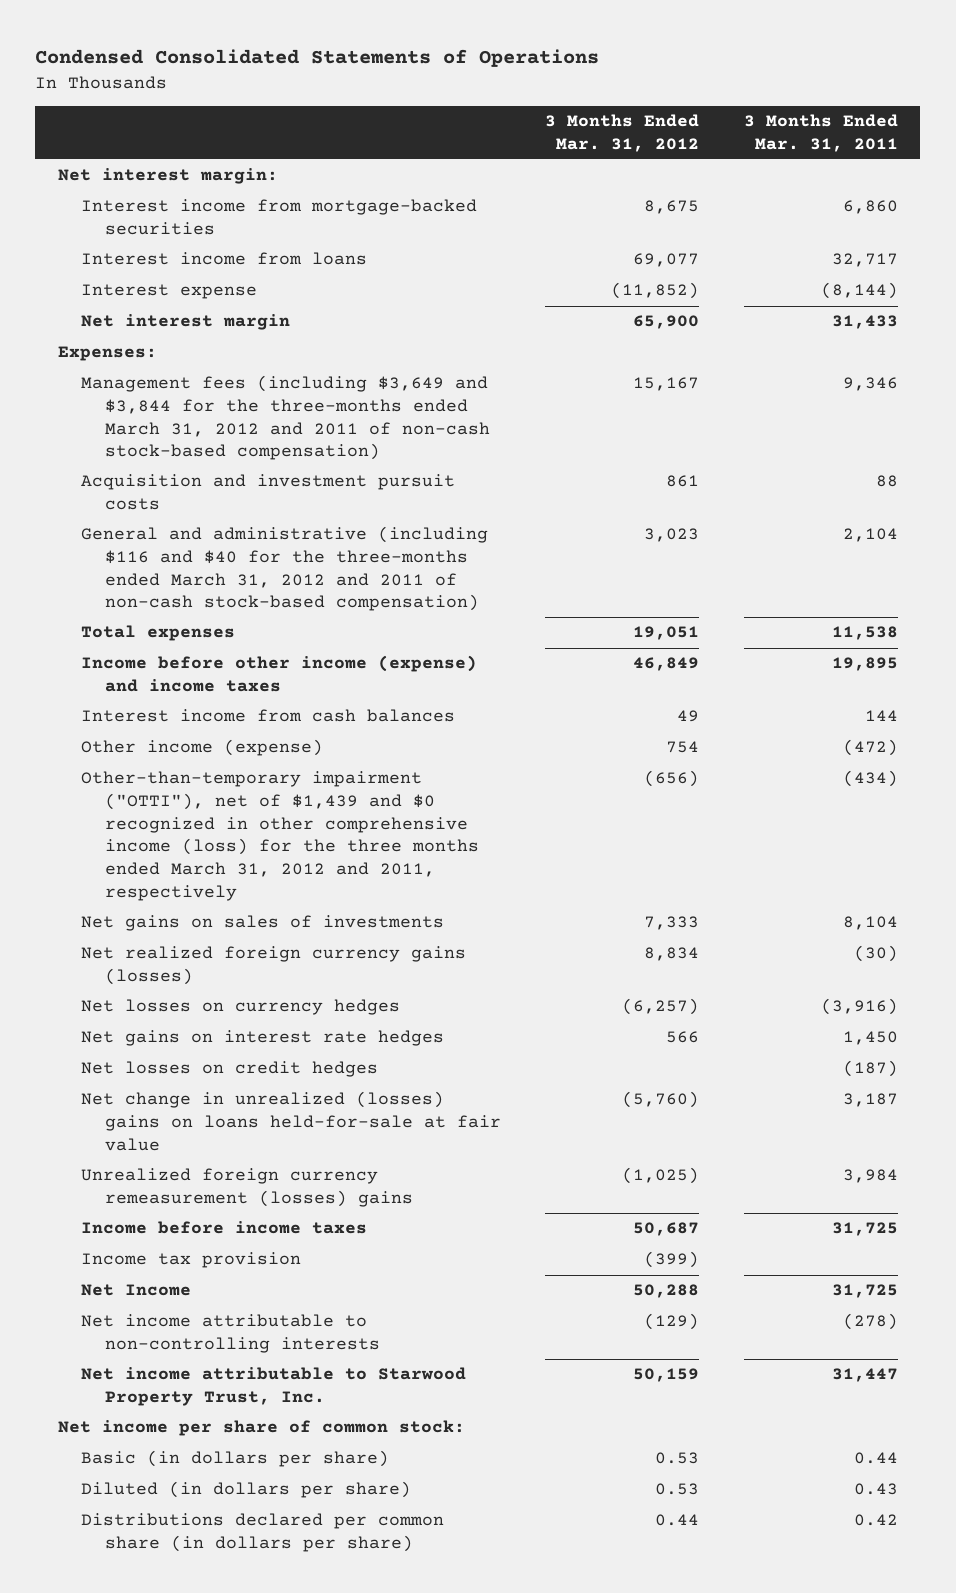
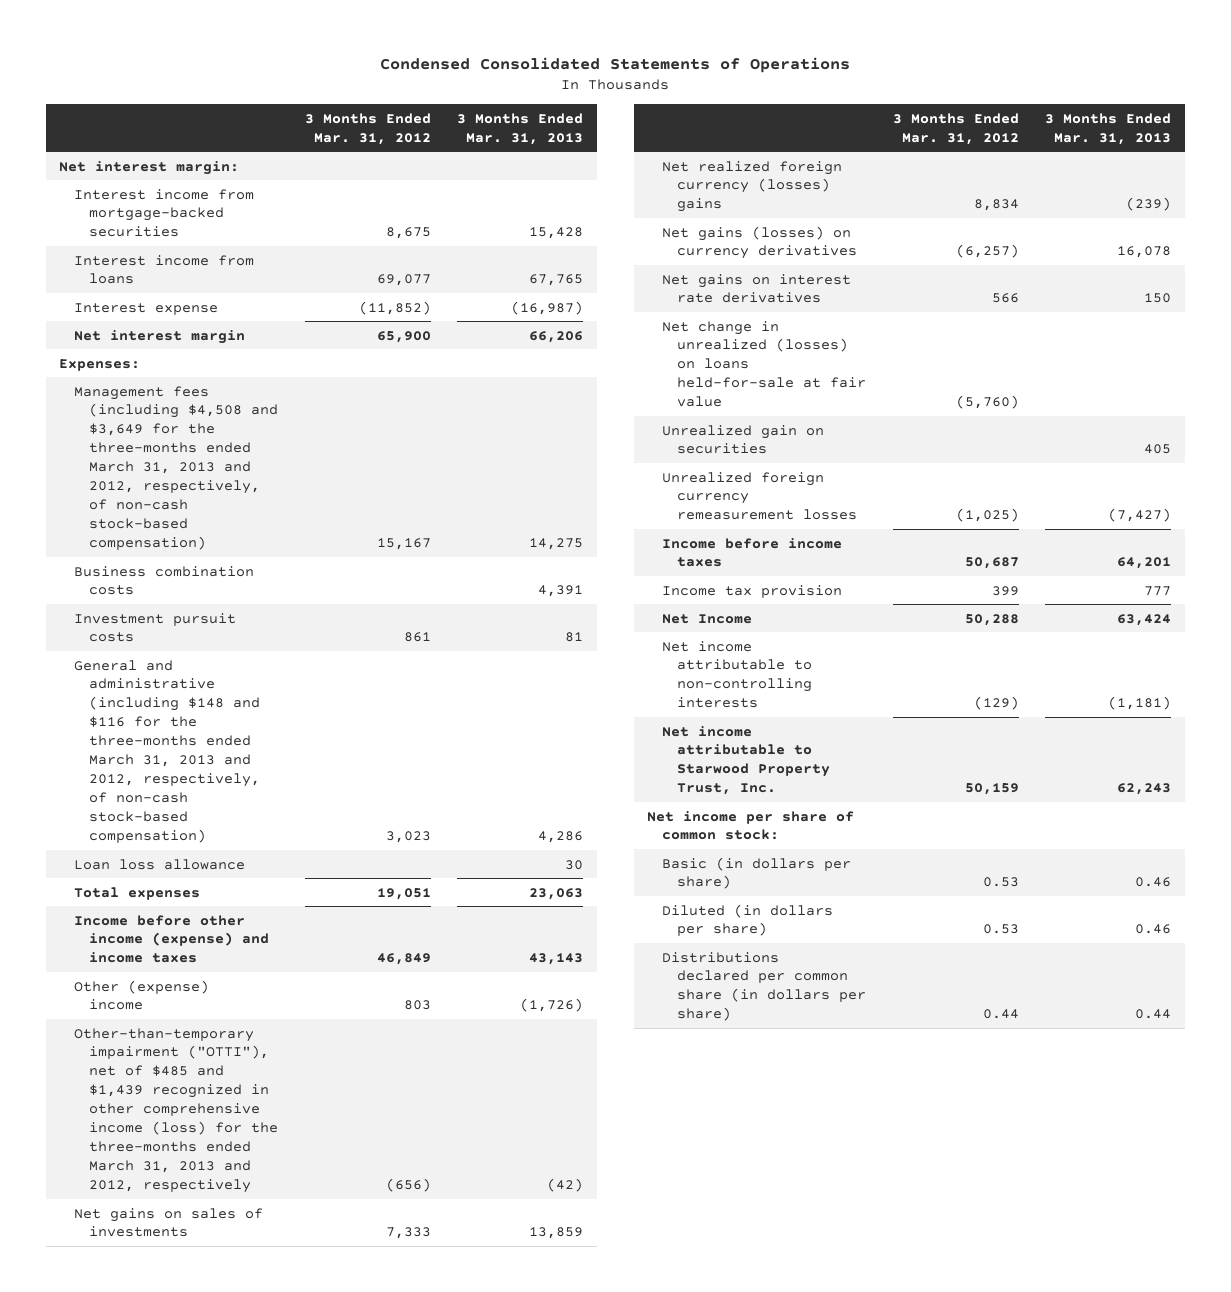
[743,114,898,152] 3 Months Ended Mar. 31, 2011 -> none
none -> [457,112,584,145] 3 Months Ended Mar. 31, 2013
[81,375,490,461] Management fees (including $3,649 and $3,844 for the three-months ended March 31, 2012 and 2011 of non-cash stock-based compensation) -> [74,385,279,551] Management fees (including $4,508 and $3,649 for the three-months ended March 31, 2013 and 2012, respectively, of non-cash stock-based compensation)
none -> [74,565,255,596] Business combination costs
[81,474,456,511] Acquisition and investment pursuit costs -> [74,612,237,643] Investment pursuit costs
[81,526,489,612] General and administrative (including $116 and $40 for the three-months ended March 31, 2012 and 2011 of non-cash stock-based compensation) -> [74,659,261,844] General and administrative (including $148 and $116 for the three-months ended March 31, 2013 and 2012, respectively, of non-cash stock-based compensation)
none -> [74,858,246,870] Loan loss allowance
[81,709,456,723] Interest income from cash balances -> none
[81,739,324,757] Other income (expense) -> [74,979,210,1011] Other (expense) income
[666,741,700,754] 754 -> [403,1000,431,1011] 803
[81,771,479,901] Other-than-temporary impairment ("OTTI"), net of $1,439 and $0 recognized in other comprehensive income (loss) for the three months ended March 31, 2012 and 2011, respectively -> [74,1027,279,1194] Other-than-temporary impairment ("OTTI"), net of $485 and $1,439 recognized in other comprehensive income (loss) for the three-months ended March 31, 2013 and 2012, respectively
[81,1061,379,1078] Net losses on credit hedges -> none
[81,946,467,986] Net realized foreign currency gains (losses) -> [662,160,843,213] Net realized foreign currency (losses) gains
[81,999,401,1016] Net losses on currency hedges -> [662,225,857,260] Net gains (losses) on currency derivatives
[81,1030,445,1047] Net gains on interest rate hedges -> [662,273,852,304] Net gains on interest rate derivatives
[81,1091,501,1151] Net change in unrealized (losses) gains on loans held-for-sale at fair value -> [662,320,866,408] Net change in unrealized (losses) on loans held-for-sale at fair value
none -> [662,424,825,455] Unrealized gain on securities
[81,1168,413,1208] Unrealized foreign currency remeasurement (losses) gains -> [662,471,857,521] Unrealized foreign currency remeasurement losses
[644,1251,700,1269] (399) -> [991,585,1019,596] 399

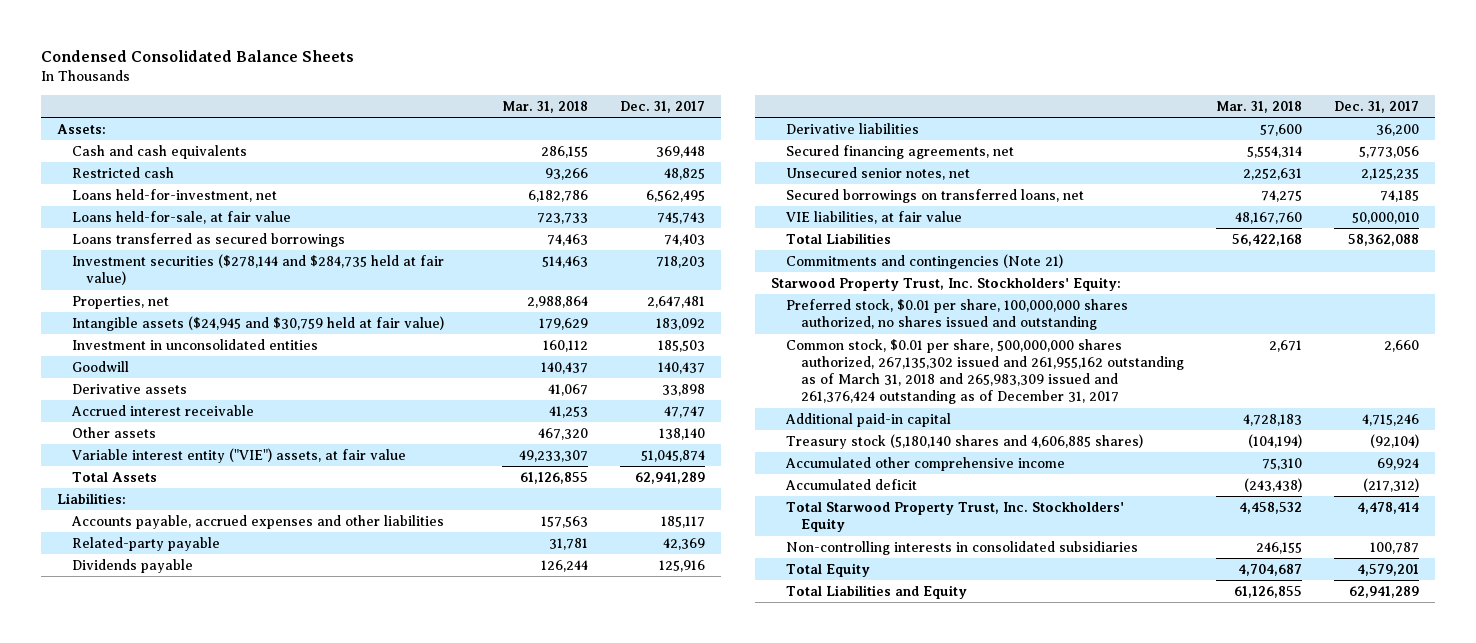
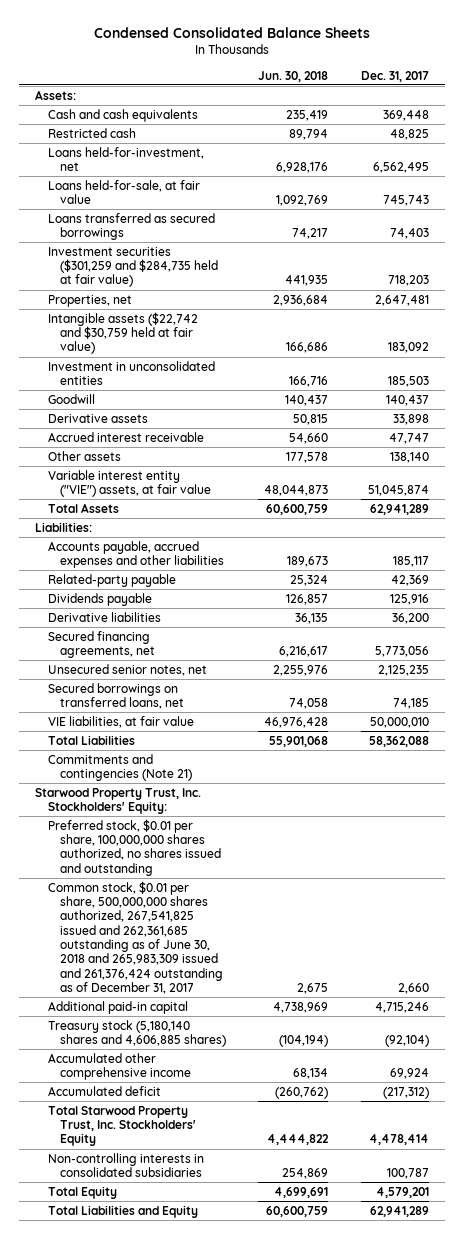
[501,100,588,113] Mar. 31, 2018 -> none
none -> [258,70,329,82] Jun. 30, 2018
[71,253,444,286] Investment securities ($278,144 and $284,735 held at fair value) -> [47,246,218,288] Investment securities ($301,259 and $284,735 held at fair value)
[71,315,444,331] Intangible assets ($24,945 and $30,759 held at fair value) -> [47,311,198,355] Intangible assets ($22,742 and $30,759 held at fair value)
[786,338,1184,405] Common stock, $0.01 per share, 500,000,000 shares authorized, 267,135,302 issued and 261,955,162 outstanding as of March 31, 2018 and 265,983,309 issued and 261,376,424 outstanding as of December 31, 2017 -> [47,880,223,994] Common stock, $0.01 per share, 500,000,000 shares authorized, 267,541,825 issued and 262,361,685 outstanding as of June 30, 2018 and 265,983,309 issued and 261,376,424 outstanding as of December 31, 2017

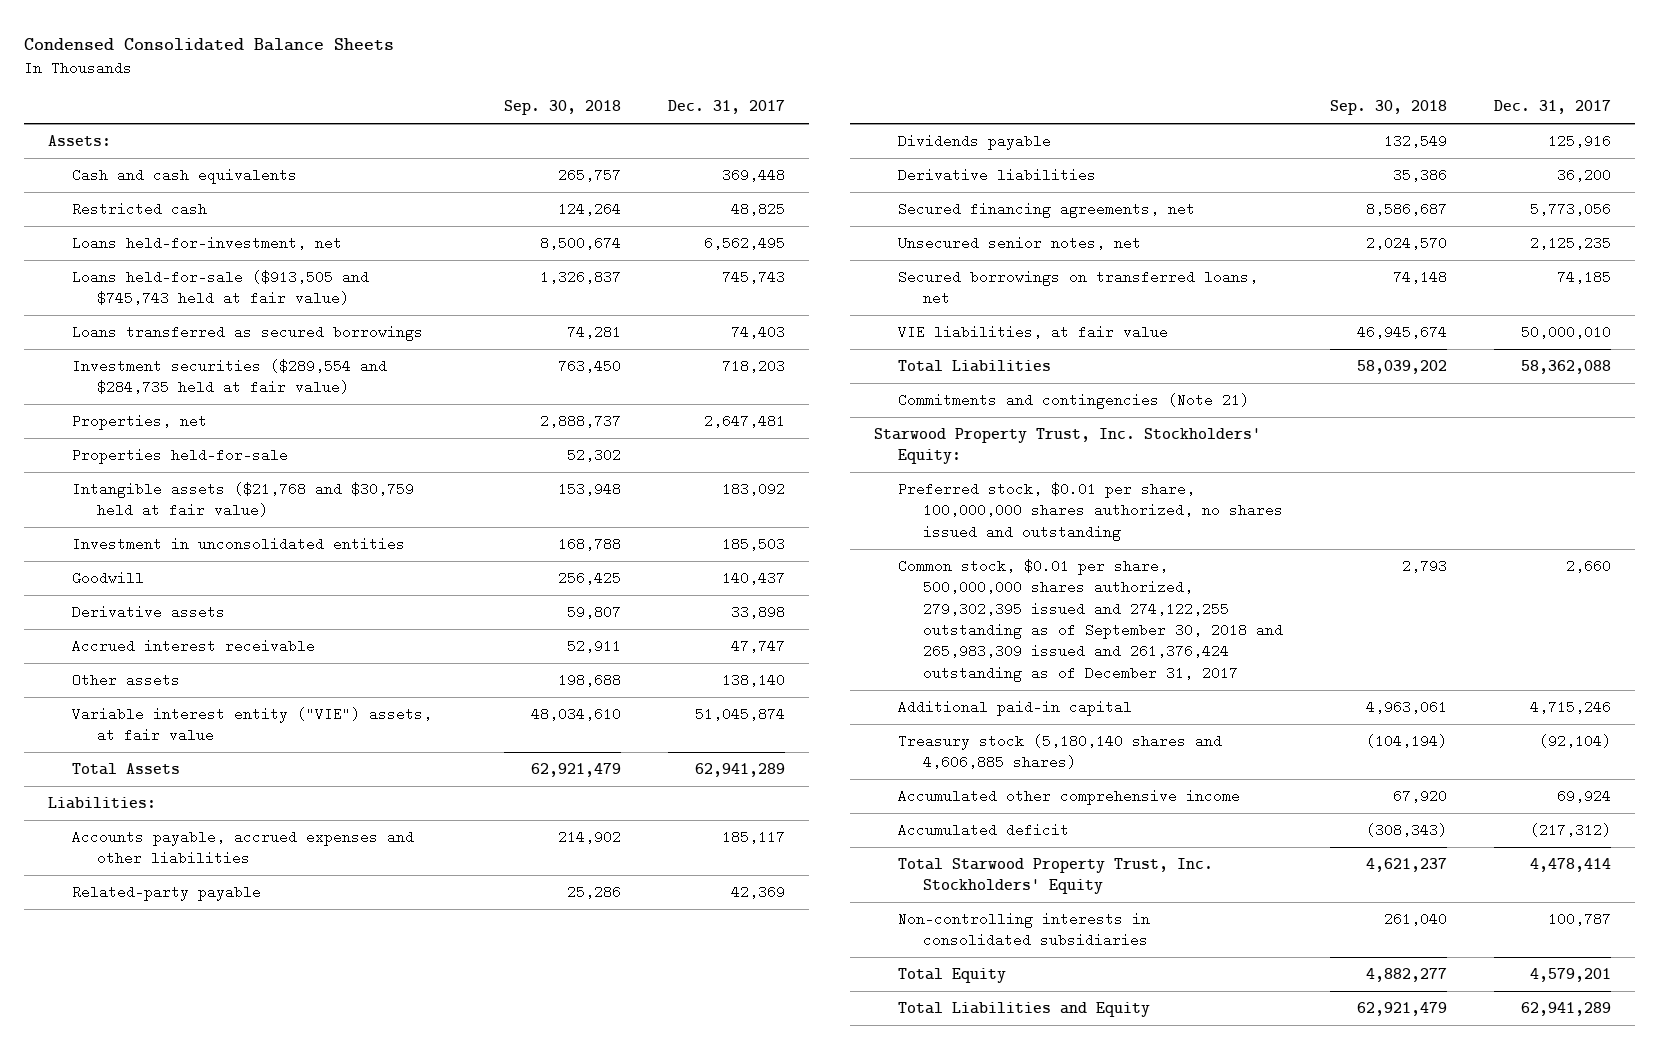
[258,70,329,82] Jun. 30, 2018 -> none
none -> [503,100,621,116] Sep. 30, 2018
[47,179,200,205] Loans held-for-sale, at fair value -> [72,270,370,306] Loans held-for-sale ($913,505 and $745,743 held at fair value)
[47,246,218,288] Investment securities ($301,259 and $284,735 held at fair value) -> [72,359,388,395] Investment securities ($289,554 and $284,735 held at fair value)
none -> [72,448,289,465] Properties held-for-sale
[47,311,198,355] Intangible assets ($22,742 and $30,759 held at fair value) -> [72,482,415,518] Intangible assets ($21,768 and $30,759 held at fair value)
[47,880,223,994] Common stock, $0.01 per share, 500,000,000 shares authorized, 267,541,825 issued and 262,361,685 outstanding as of June 30, 2018 and 265,983,309 issued and 261,376,424 outstanding as of December 31, 2017 -> [898,559,1283,682] Common stock, $0.01 per share, 500,000,000 shares authorized, 279,302,395 issued and 274,122,255 outstanding as of September 30, 2018 and 265,983,309 issued and 261,376,424 outstanding as of December 31, 2017

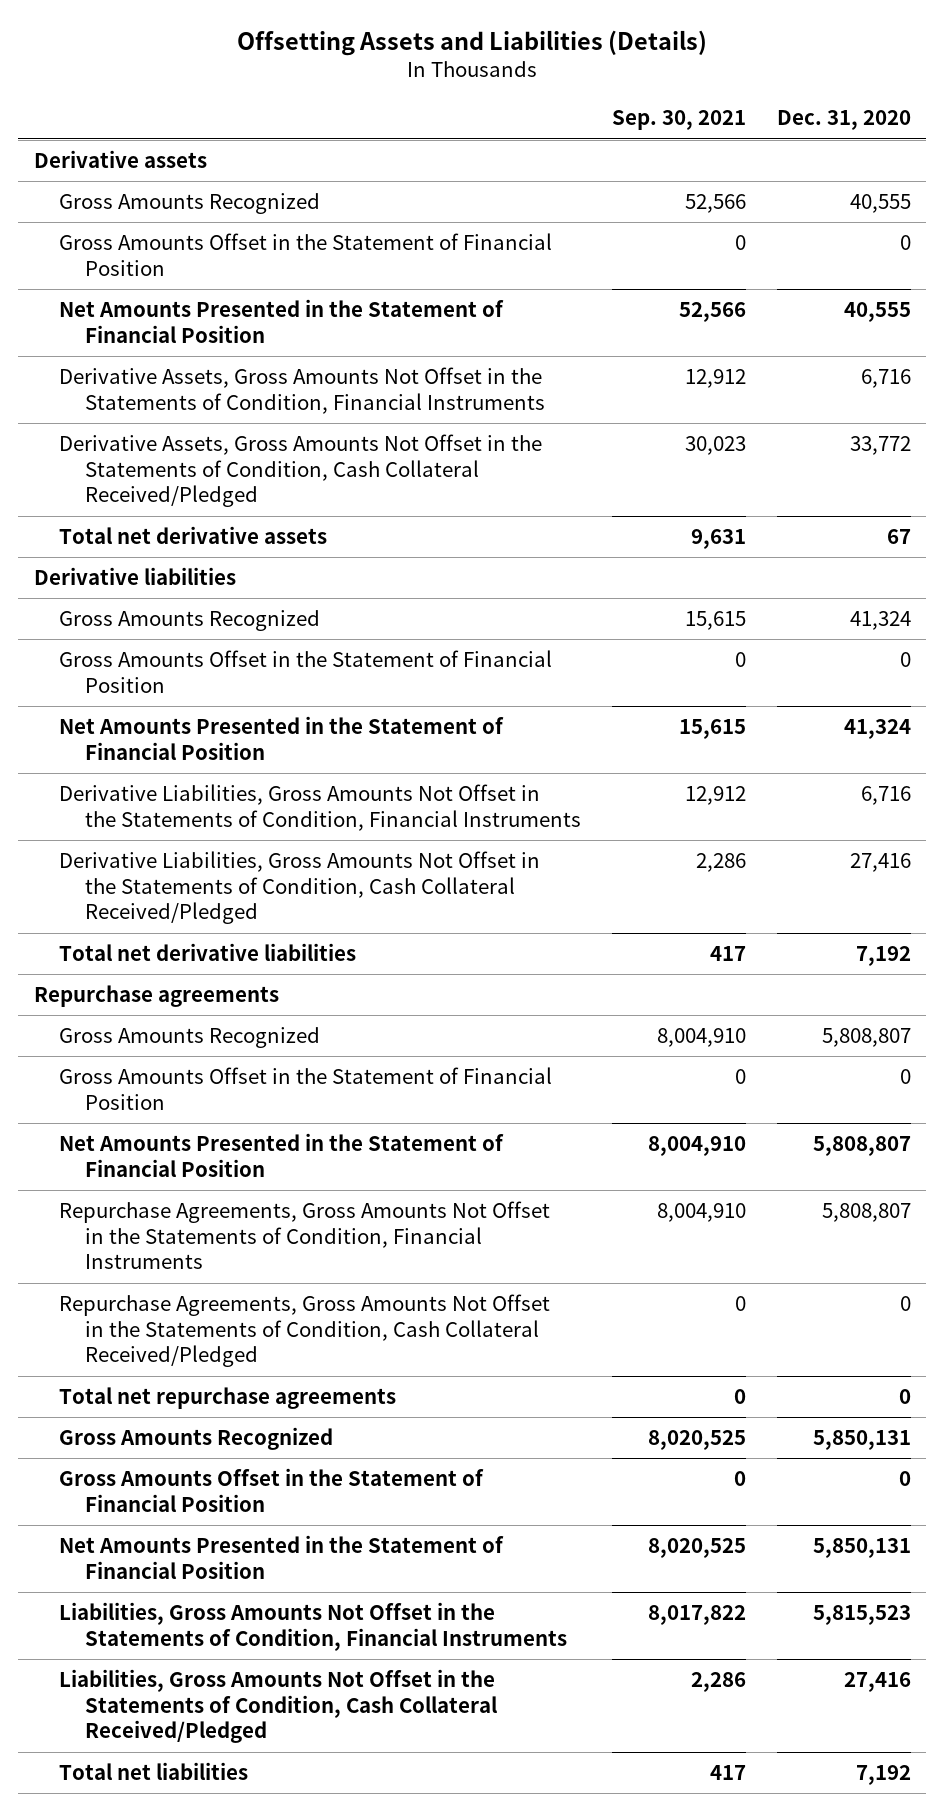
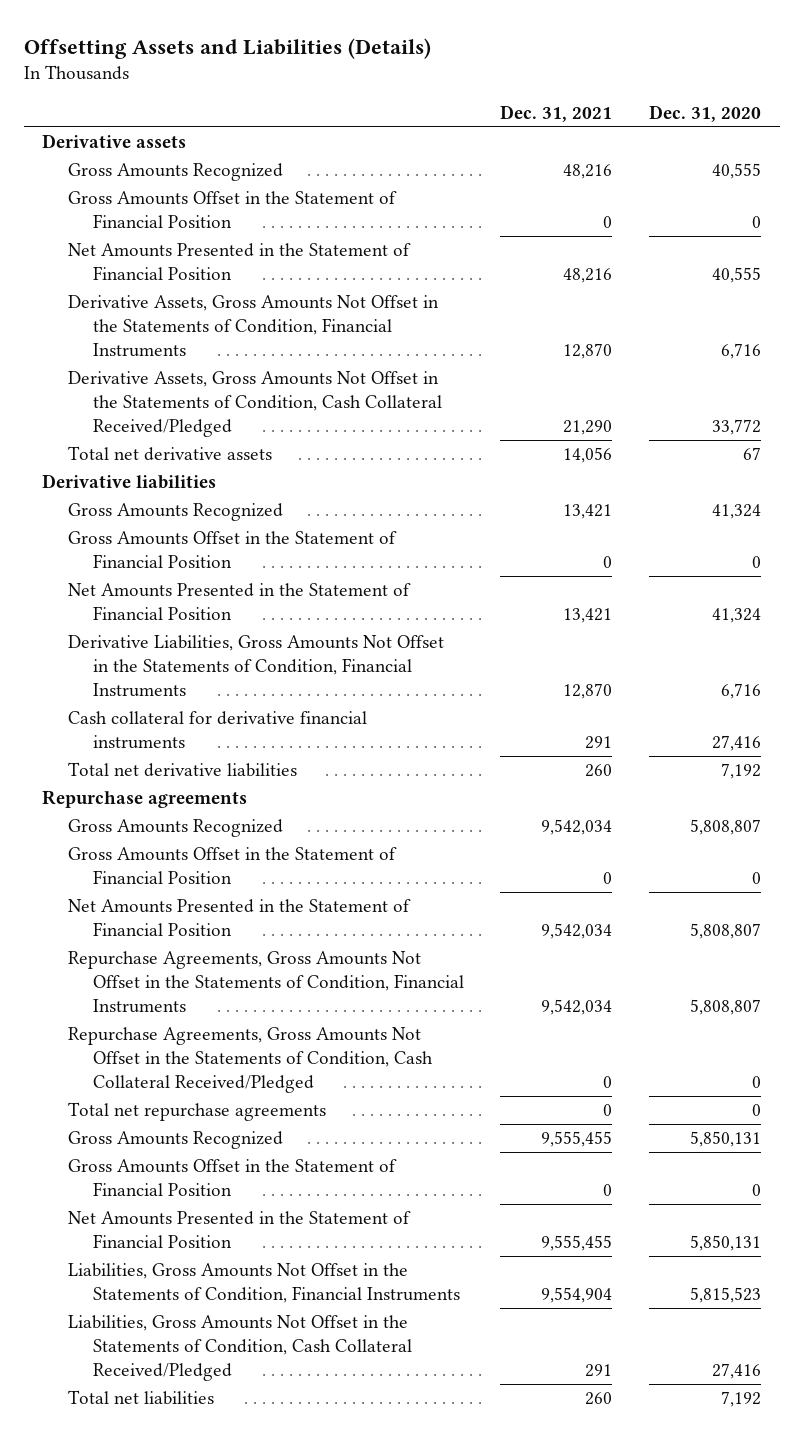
[611,110,746,131] Sep. 30, 2021 -> none
none -> [500,104,613,122] Dec. 31, 2021
[59,851,541,925] Derivative Liabilities, Gross Amounts Not Offset in the Statements of Condition, Cash Collateral Received/Pledged -> [67,711,367,750] Cash collateral for derivative financial instruments

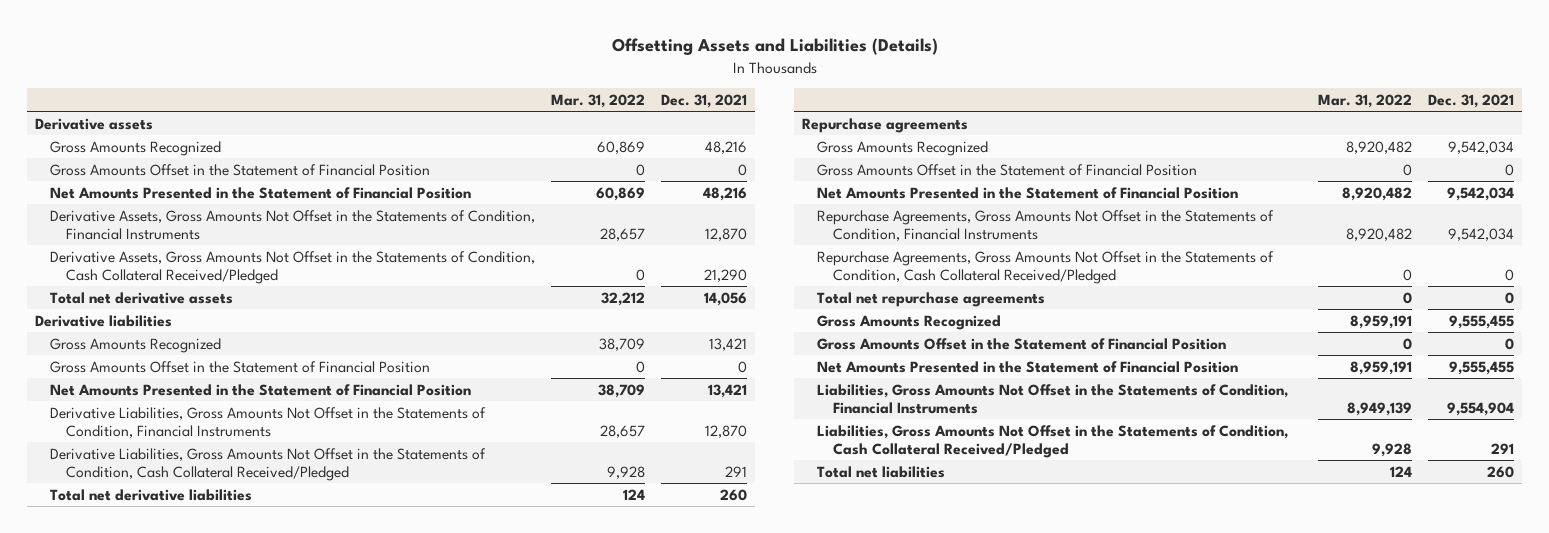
[649,104,762,122] Dec. 31, 2020 -> none
none -> [551,93,646,108] Mar. 31, 2022
[67,711,367,750] Cash collateral for derivative financial instruments -> [50,447,487,481] Derivative Liabilities, Gross Amounts Not Offset in the Statements of Condition, Cash Collateral Received/Pledged

